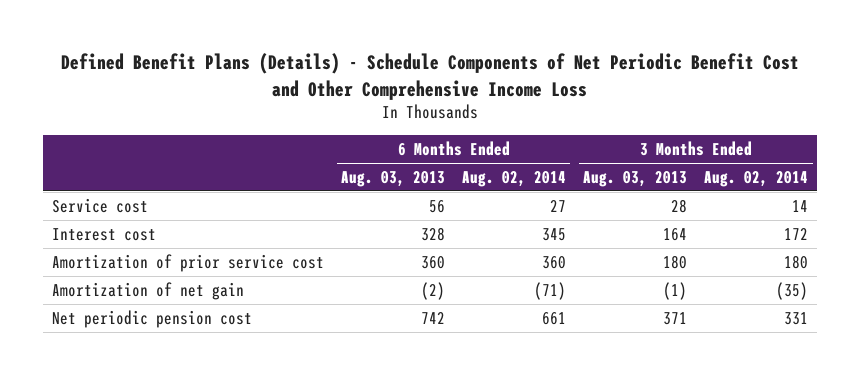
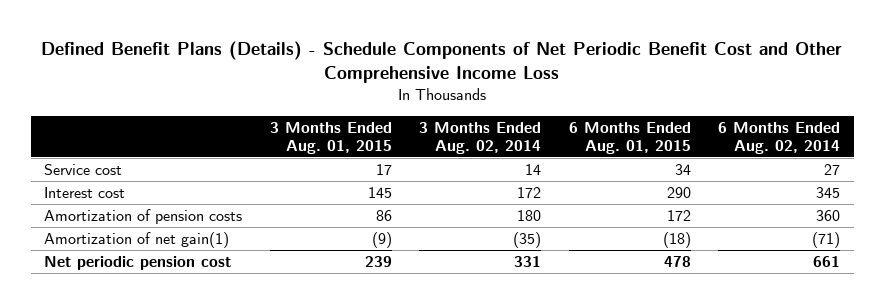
[341,170,446,187] Aug. 03, 2013 -> none
[583,170,688,187] Aug. 03, 2013 -> none
none -> [269,121,392,155] 3 Months Ended Aug. 01, 2015
none -> [568,121,691,155] 6 Months Ended Aug. 01, 2015
[51,253,324,272] Amortization of prior service cost -> [44,208,243,224] Amortization of pension costs
[51,281,244,300] Amortization of net gain -> [44,231,230,248] Amortization of net gain(1)

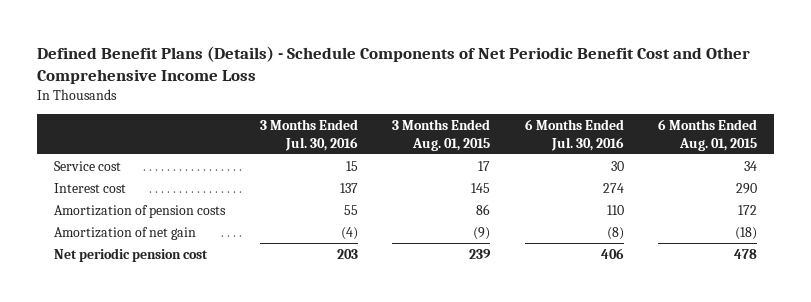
[419,121,542,155] 3 Months Ended Aug. 02, 2014 -> none
[718,121,841,155] 6 Months Ended Aug. 02, 2014 -> none
none -> [259,118,358,151] 3 Months Ended Jul. 30, 2016
none -> [524,118,624,151] 6 Months Ended Jul. 30, 2016
[44,231,230,248] Amortization of net gain(1) -> [54,226,197,240] Amortization of net gain

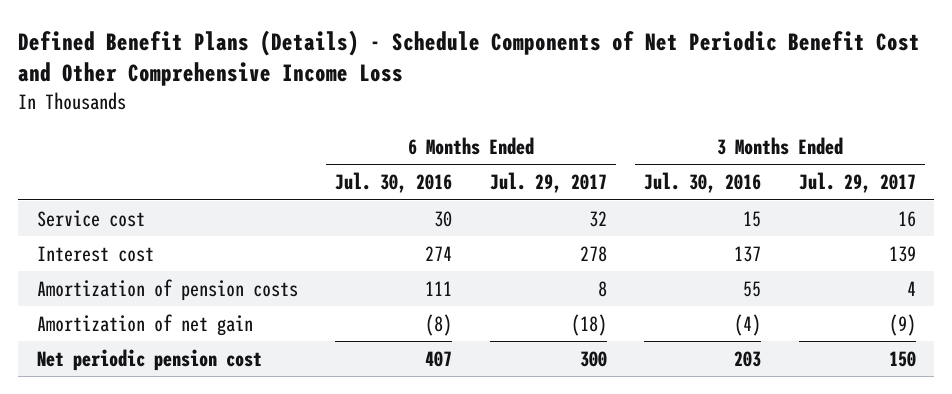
[392,118,491,151] 3 Months Ended Aug. 01, 2015 -> none
[658,118,758,151] 6 Months Ended Aug. 01, 2015 -> none
none -> [489,172,607,194] Jul. 29, 2017
none -> [798,172,916,194] Jul. 29, 2017
[606,204,624,215] 110 -> [425,280,453,296] 111
[600,247,624,259] 406 -> [425,350,453,367] 407

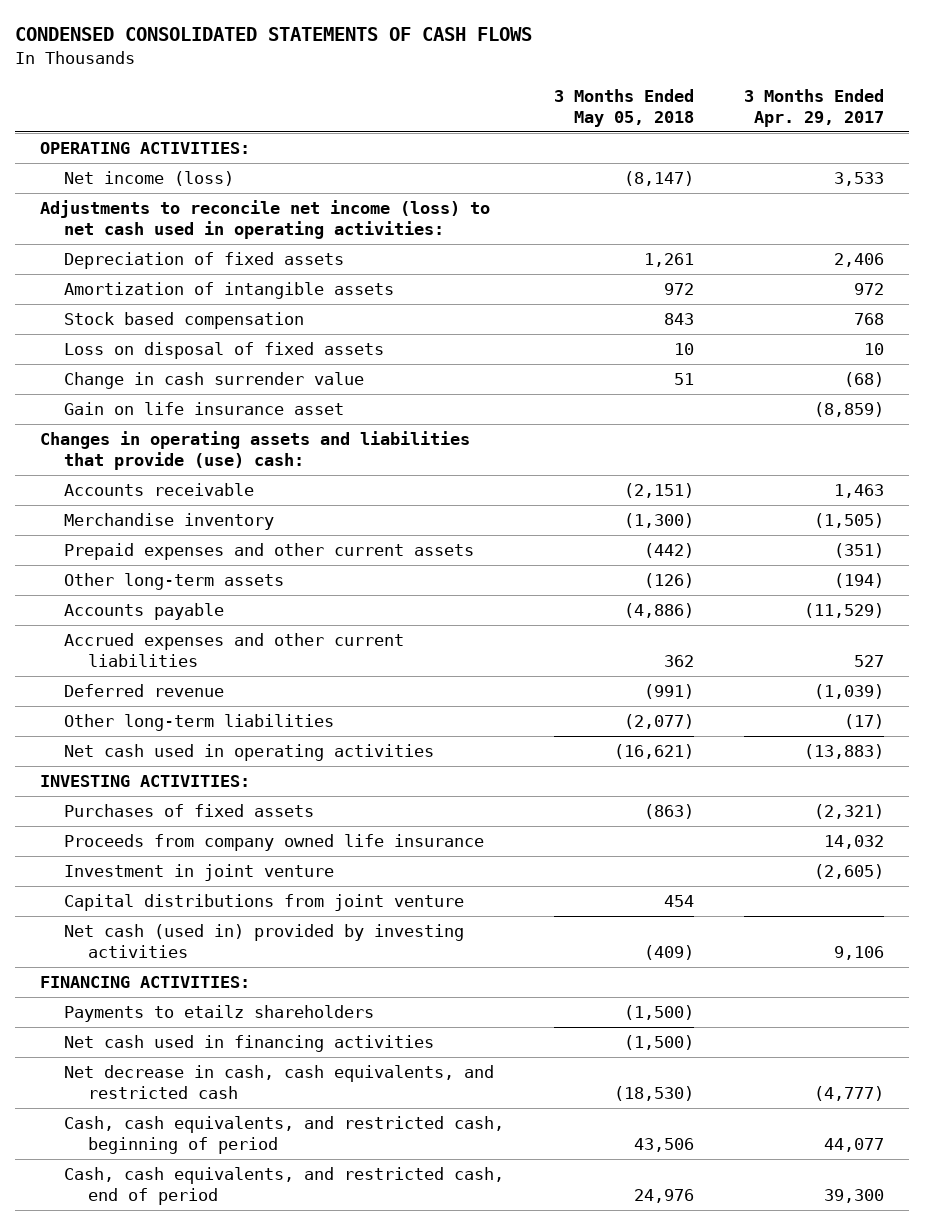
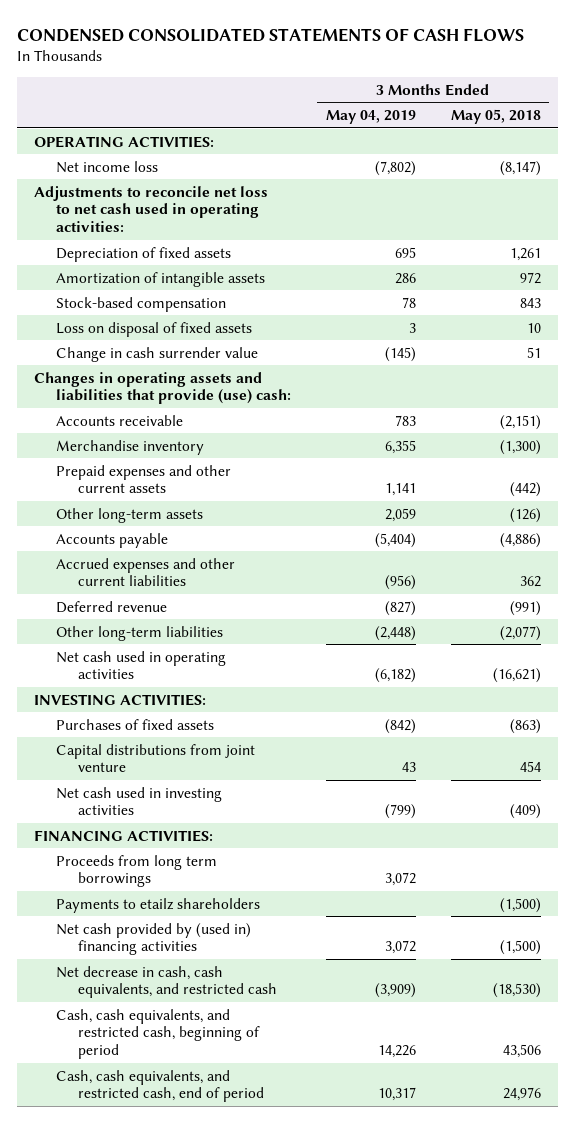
[744,88,885,127] 3 Months Ended Apr. 29, 2017 -> none
none -> [325,110,416,125] May 04, 2019
[64,171,235,187] Net income (loss) -> [56,160,159,173] Net income loss
[40,200,491,240] Adjustments to reconcile net income (loss) to net cash used in operating activities: -> [34,185,269,233] Adjustments to reconcile net loss to net cash used in operating activities:
[64,312,305,330] Stock based compensation -> [56,296,227,312] Stock-based compensation
[64,402,345,416] Gain on life insurance asset -> none
[64,834,485,852] Proceeds from company owned life insurance -> none
[64,864,335,882] Investment in joint venture -> none
[64,924,465,959] Net cash (used in) provided by investing activities -> [56,786,223,816] Net cash used in investing activities
none -> [56,854,218,888] Proceeds from long term borrowings
[64,1035,435,1053] Net cash used in financing activities -> [56,922,252,956] Net cash provided by (used in) financing activities

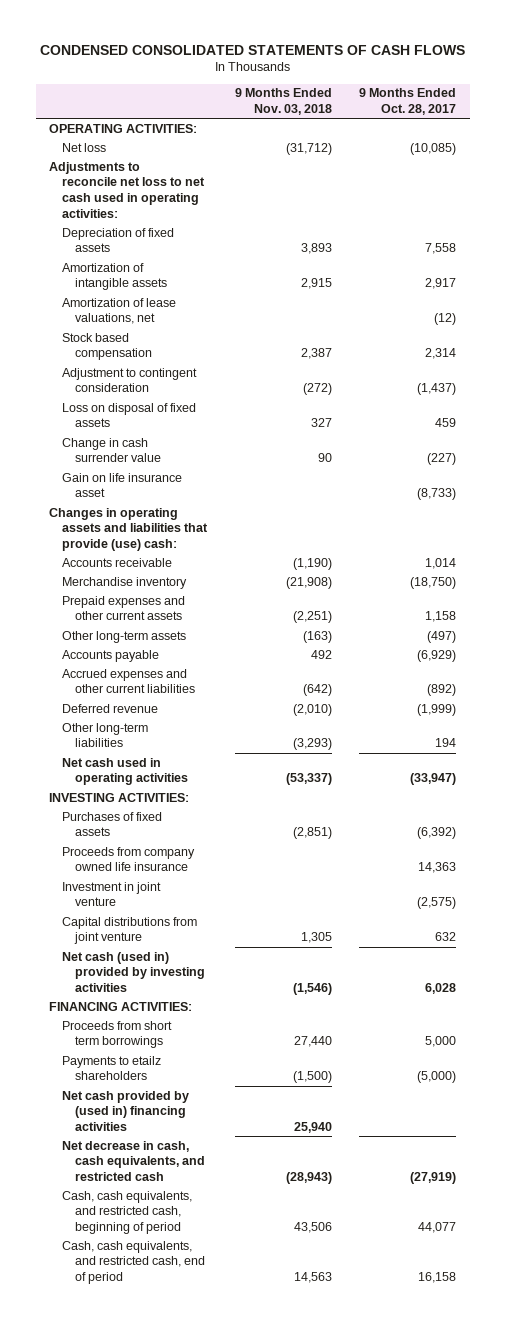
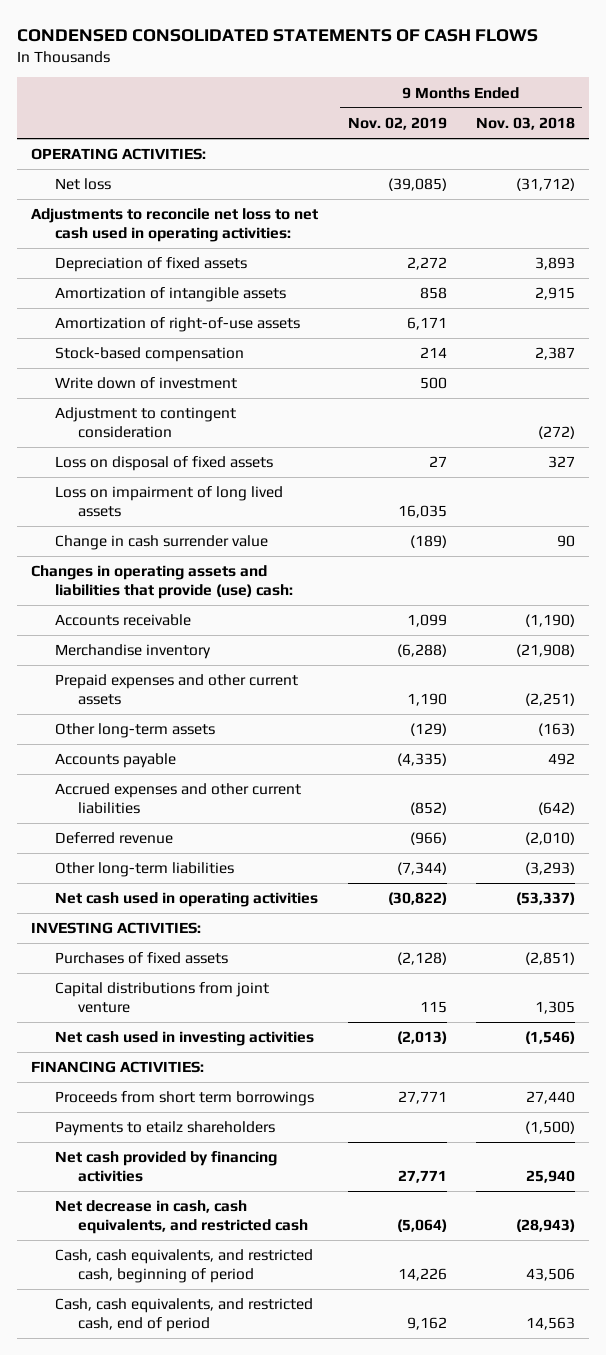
[359,88,457,116] 9 Months Ended Oct. 28, 2017 -> none
none -> [347,116,447,130] Nov. 02, 2019
[62,297,177,325] Amortization of lease valuations, net -> none
none -> [54,317,300,333] Amortization of right-of-use assets
[62,332,153,361] Stock based compensation -> [54,347,244,363] Stock-based compensation
none -> [54,377,237,390] Write down of investment
none -> [54,486,283,518] Loss on impairment of long lived assets
[62,472,183,498] Gain on life insurance asset -> none
[62,846,196,872] Proceeds from company owned life insurance -> none
[62,881,162,907] Investment in joint venture -> none
[62,951,206,993] Net cash (used in) provided by investing activities -> [54,1031,314,1047] Net cash used in investing activities
[62,1090,190,1132] Net cash provided by (used in) financing activities -> [54,1151,277,1183] Net cash provided by financing activities

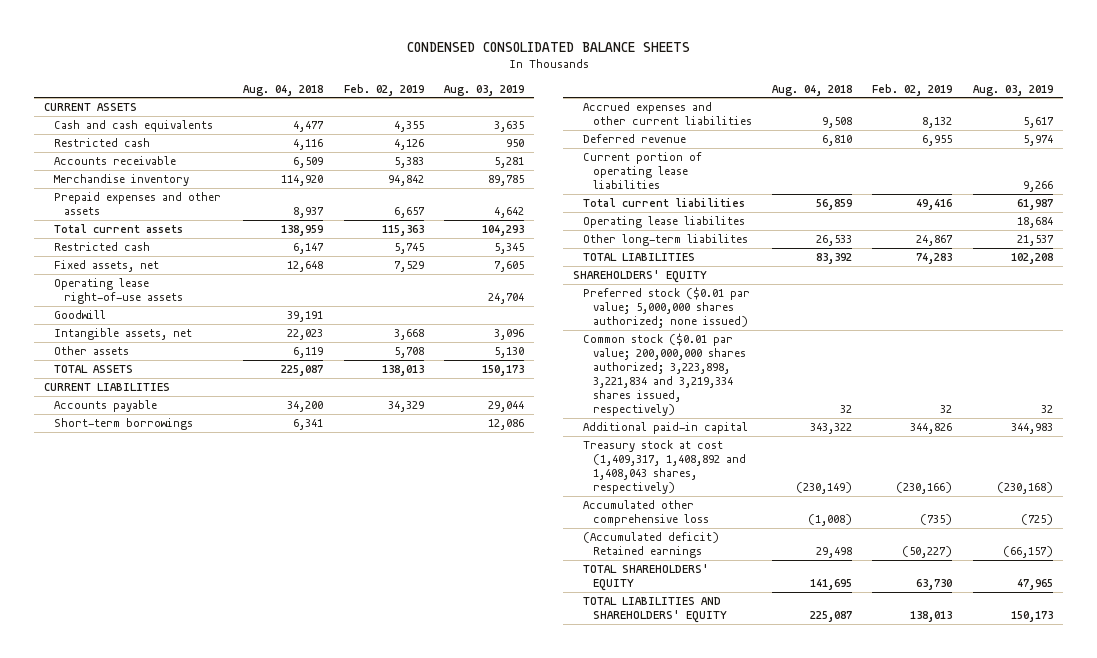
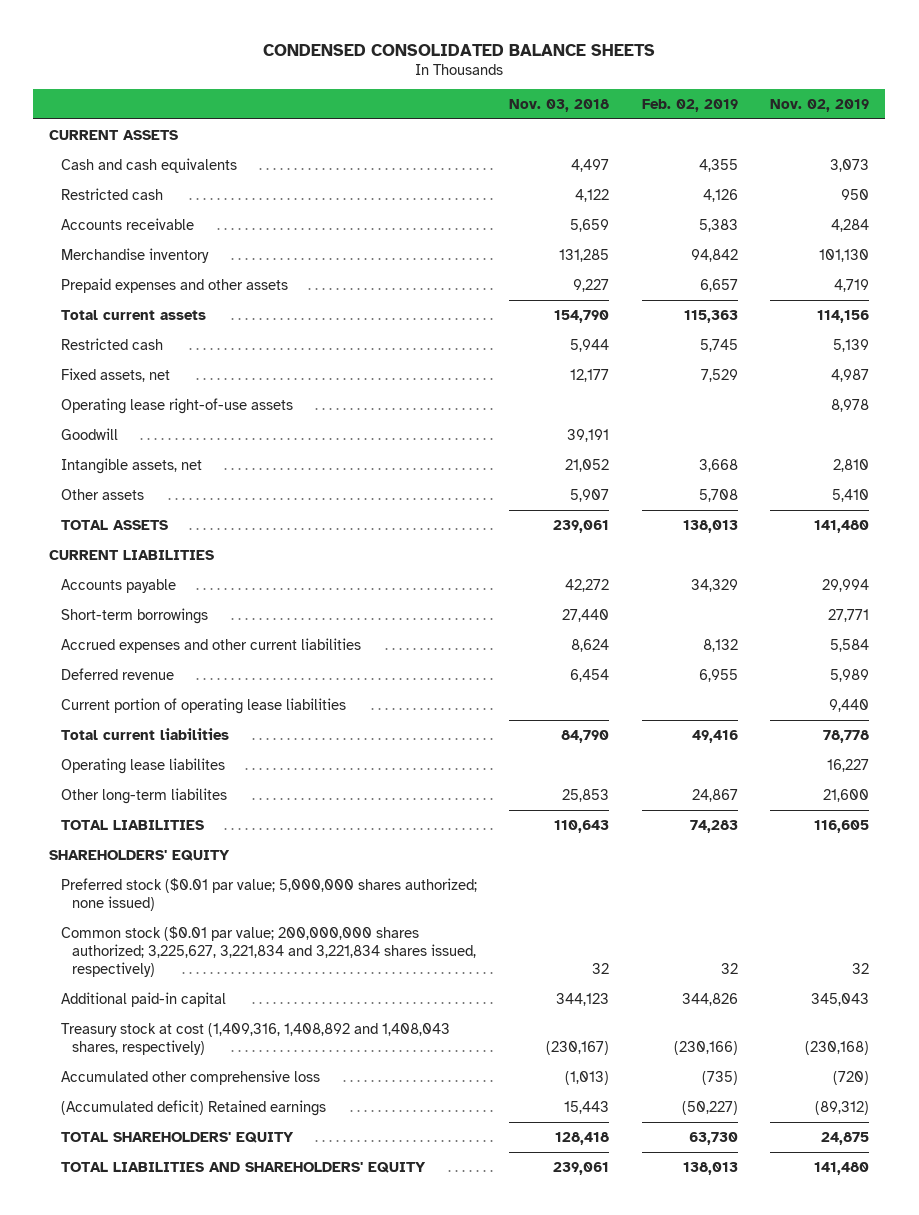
[243,84,324,96] Aug. 04, 2018 -> none
[443,84,524,96] Aug. 03, 2019 -> none
none -> [509,98,610,112] Nov. 03, 2018
none -> [770,98,870,112] Nov. 02, 2019
[583,332,746,417] Common stock ($0.01 par value; 200,000,000 shares authorized; 3,223,898, 3,221,834 and 3,219,334 shares issued, respectively) -> [60,925,477,978] Common stock ($0.01 par value; 200,000,000 shares authorized; 3,225,627, 3,221,834 and 3,221,834 shares issued, respectively)
[583,439,746,495] Treasury stock at cost (1,409,317, 1,408,892 and 1,408,043 shares, respectively) -> [60,1022,450,1055] Treasury stock at cost (1,409,316, 1,408,892 and 1,408,043 shares, respectively)

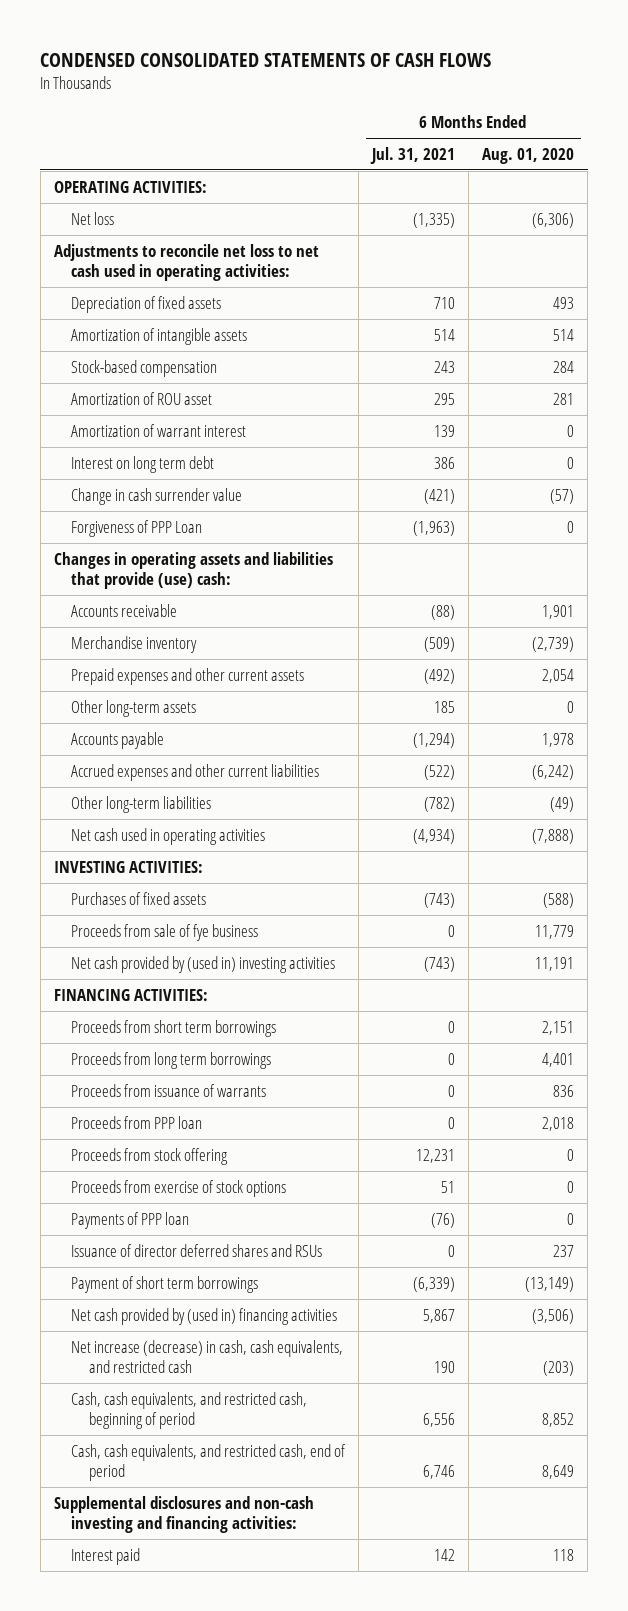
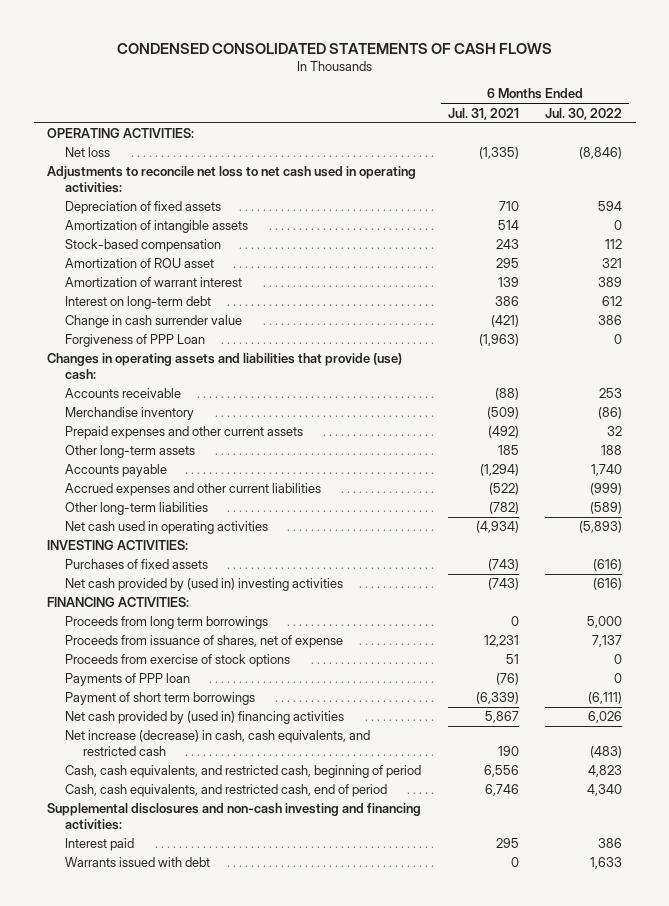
[482,147,575,164] Aug. 01, 2020 -> none
none -> [545,107,623,120] Jul. 30, 2022
[71,455,215,473] Interest on long term debt -> [64,296,211,310] Interest on long-term debt
[71,923,259,941] Proceeds from sale of fye business -> none
[71,1019,277,1037] Proceeds from short term borrowings -> none
[71,1083,267,1097] Proceeds from issuance of warrants -> none
[71,1115,203,1129] Proceeds from PPP loan -> none
[71,1147,229,1165] Proceeds from stock offering -> [64,635,343,649] Proceeds from issuance of shares, net of expense
[71,1243,323,1257] Issuance of director deferred shares and RSUs -> none
[434,1548,456,1561] 142 -> [495,838,519,849] 295
none -> [64,857,210,868] Warrants issued with debt

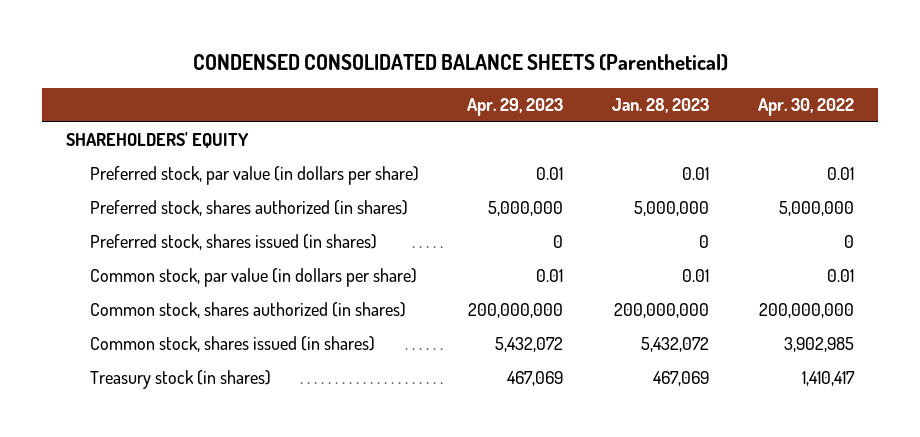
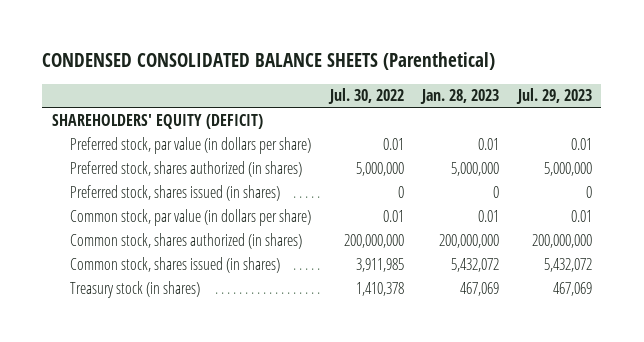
[467,98,564,117] Apr. 29, 2023 -> none
[758,98,855,117] Apr. 30, 2022 -> none
none -> [327,88,404,105] Jul. 30, 2022
none -> [516,88,593,105] Jul. 29, 2023
[66,132,250,149] SHAREHOLDERS' EQUITY -> [51,113,263,129] SHAREHOLDERS' EQUITY (DEFICIT)

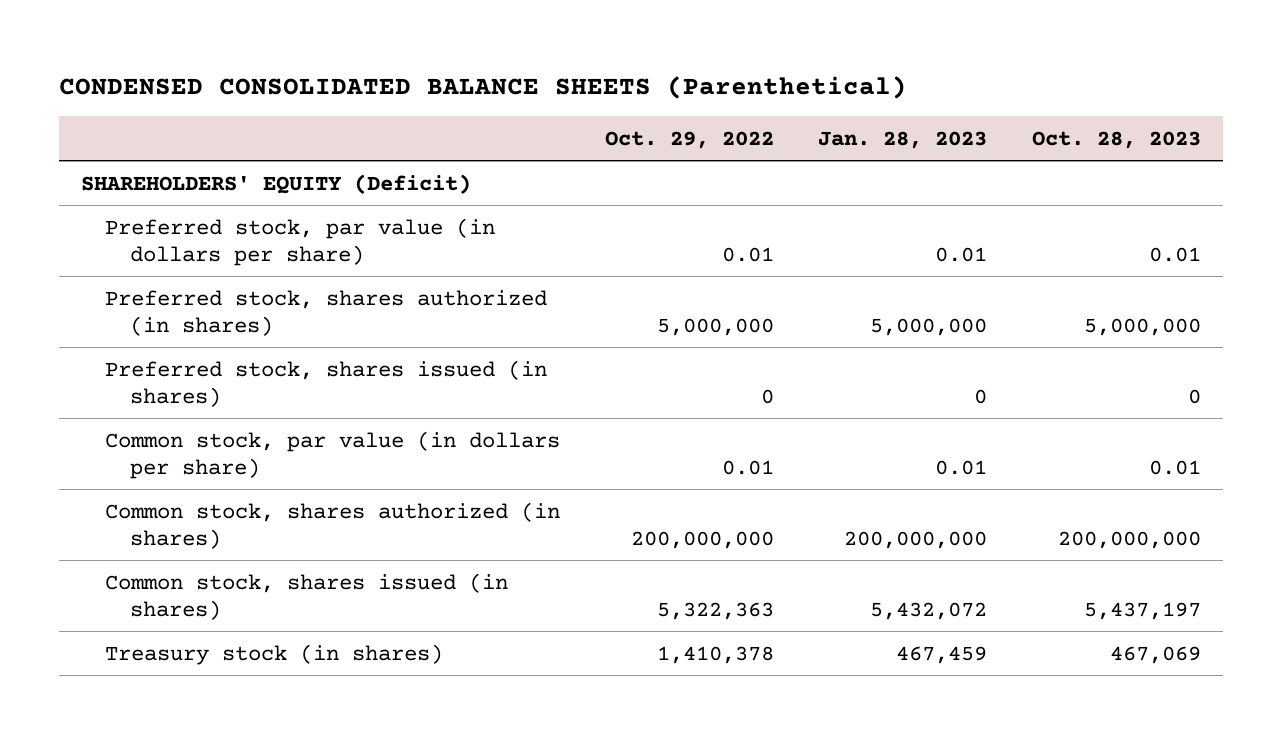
[327,88,404,105] Jul. 30, 2022 -> none
[516,88,593,105] Jul. 29, 2023 -> none
none -> [604,130,774,149] Oct. 29, 2022
none -> [1031,130,1201,149] Oct. 28, 2023
[51,113,263,129] SHAREHOLDERS' EQUITY (DEFICIT) -> [81,173,472,194] SHAREHOLDERS' EQUITY (Deficit)
[460,281,500,296] 467,069 -> [896,645,988,664] 467,459

